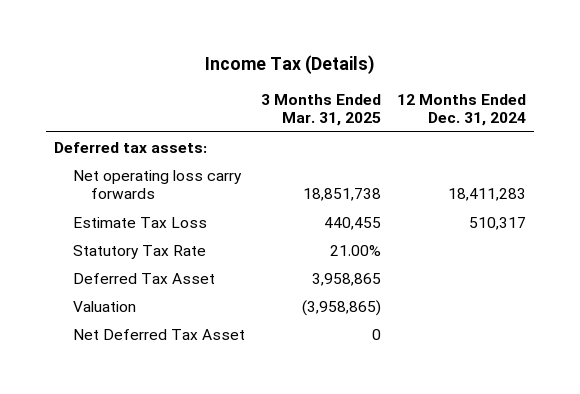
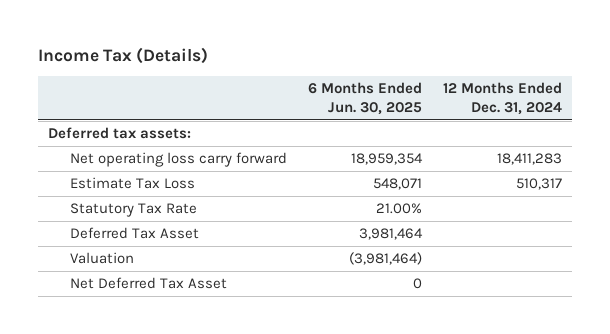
[260,93,381,127] 3 Months Ended Mar. 31, 2025 -> none
none -> [307,82,422,116] 6 Months Ended Jun. 30, 2025
[72,169,242,200] Net operating loss carry forwards -> [70,152,288,168] Net operating loss carry forward

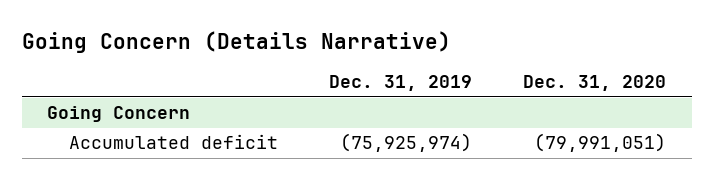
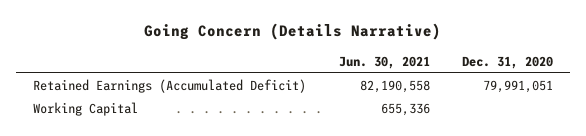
[329,75,473,92] Dec. 31, 2019 -> none
none -> [338,55,430,69] Jun. 30, 2021
[47,106,191,123] Going Concern -> none
[69,134,279,150] Accumulated deficit -> [32,79,306,94] Retained Earnings (Accumulated Deficit)
[534,133,667,153] (79,991,051) -> [483,80,554,94] 79,991,051
none -> [32,102,138,117] Working Capital

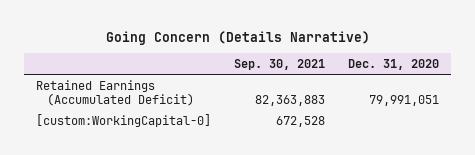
[338,55,430,69] Jun. 30, 2021 -> none
none -> [234,59,326,71] Sep. 30, 2021
[32,102,138,117] Working Capital -> [35,113,211,127] [custom:WorkingCapital-0]

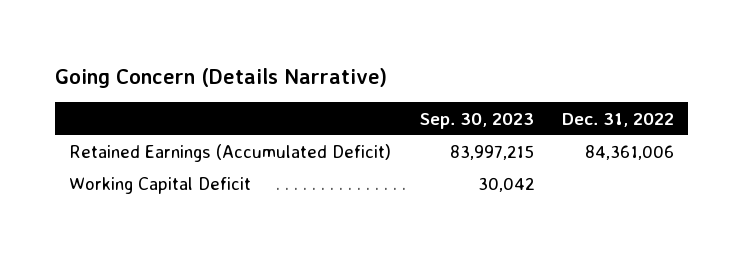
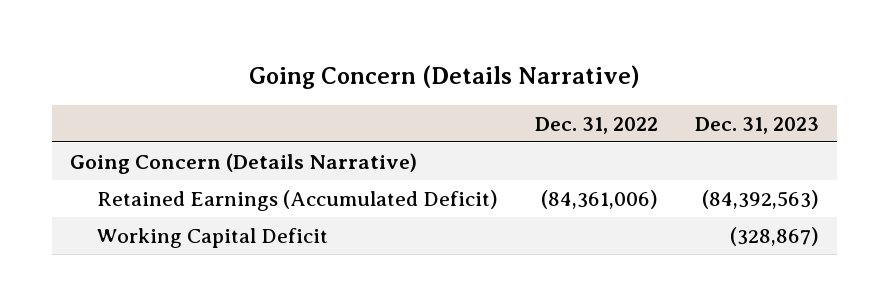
[419,112,534,129] Sep. 30, 2023 -> none
none -> [694,116,819,134] Dec. 31, 2023
none -> [70,152,418,174] Going Concern (Details Narrative)
[585,145,675,161] 84,361,006 -> [540,189,658,209] (84,361,006)

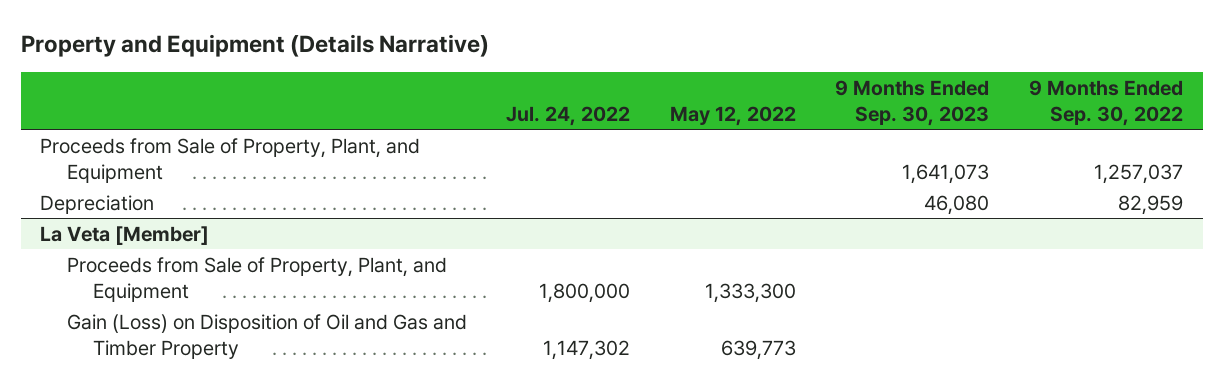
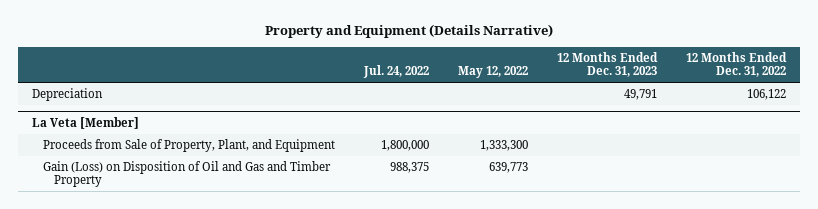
[835,79,990,127] 9 Months Ended Sep. 30, 2023 -> none
[1028,79,1183,127] 9 Months Ended Sep. 30, 2022 -> none
none -> [556,51,658,78] 12 Months Ended Dec. 31, 2023
none -> [685,51,787,78] 12 Months Ended Dec. 31, 2022
[40,137,421,183] Proceeds from Sale of Property, Plant, and Equipment -> none
[543,339,631,360] 1,147,302 -> [390,162,430,174] 988,375

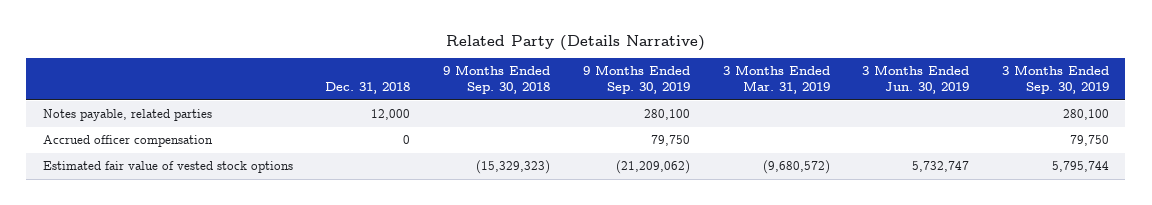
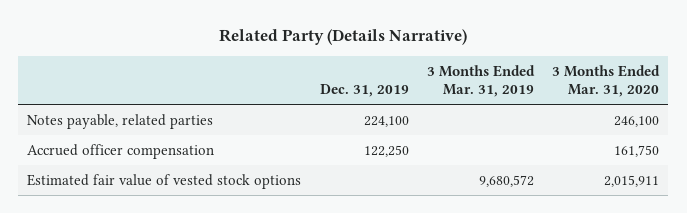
[325,82,411,95] Dec. 31, 2018 -> none
[443,65,551,95] 9 Months Ended Sep. 30, 2018 -> none
[582,65,690,95] 9 Months Ended Sep. 30, 2019 -> none
[862,65,970,95] 3 Months Ended Jun. 30, 2019 -> none
[1002,65,1110,95] 3 Months Ended Sep. 30, 2019 -> none
none -> [319,84,409,98] Dec. 31, 2019
none -> [552,64,661,98] 3 Months Ended Mar. 31, 2020
[762,160,830,175] (9,680,572) -> [478,174,534,187] 9,680,572

